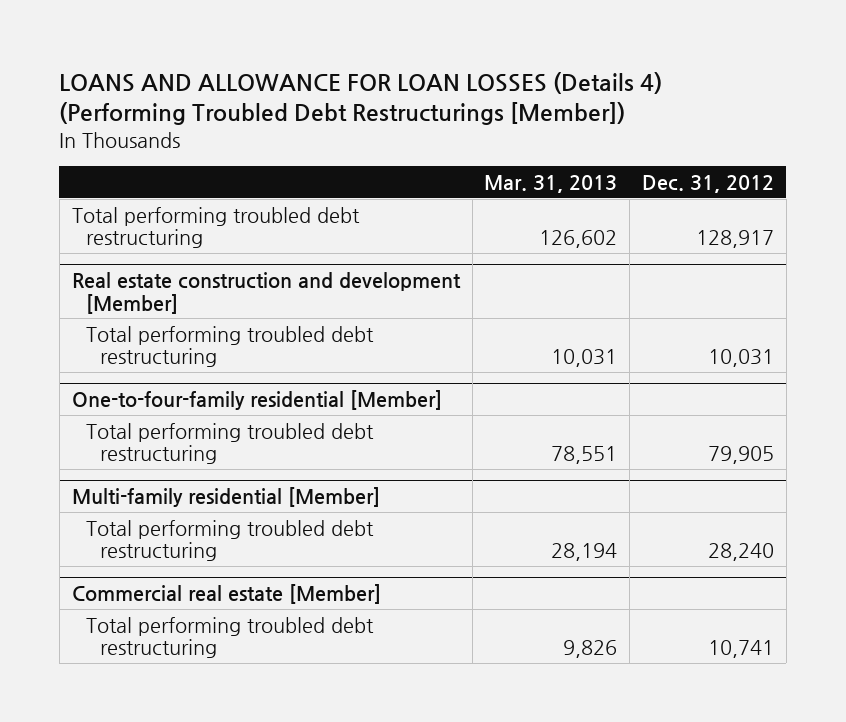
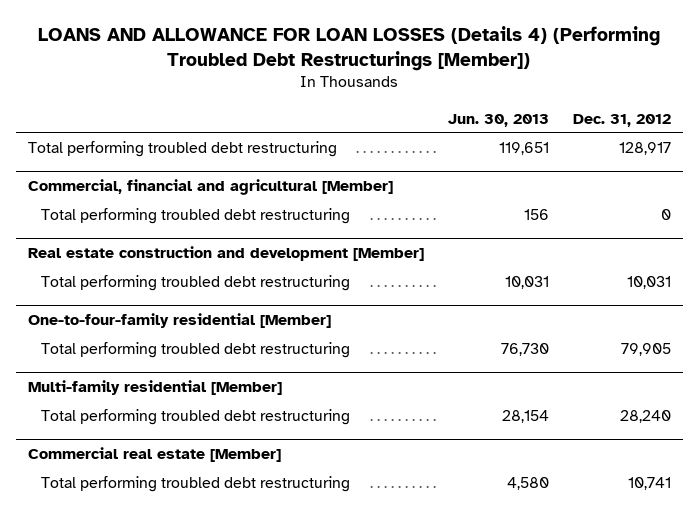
[484,174,618,193] Mar. 31, 2013 -> none
none -> [447,113,549,127] Jun. 30, 2013
none -> [27,179,393,196] Commercial, financial and agricultural [Member]
none -> [41,207,351,224] Total performing troubled debt restructuring

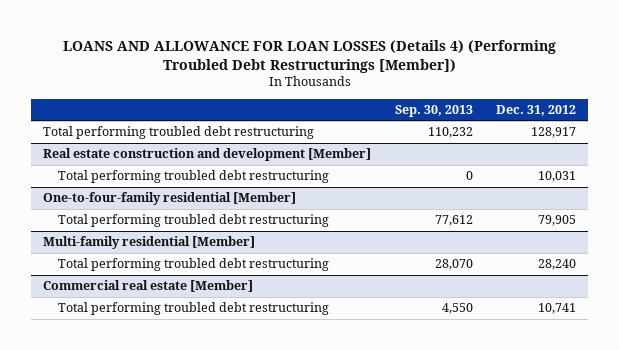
[447,113,549,127] Jun. 30, 2013 -> none
none -> [394,105,473,118] Sep. 30, 2013
[27,179,393,196] Commercial, financial and agricultural [Member] -> none
[41,207,351,224] Total performing troubled debt restructuring -> none

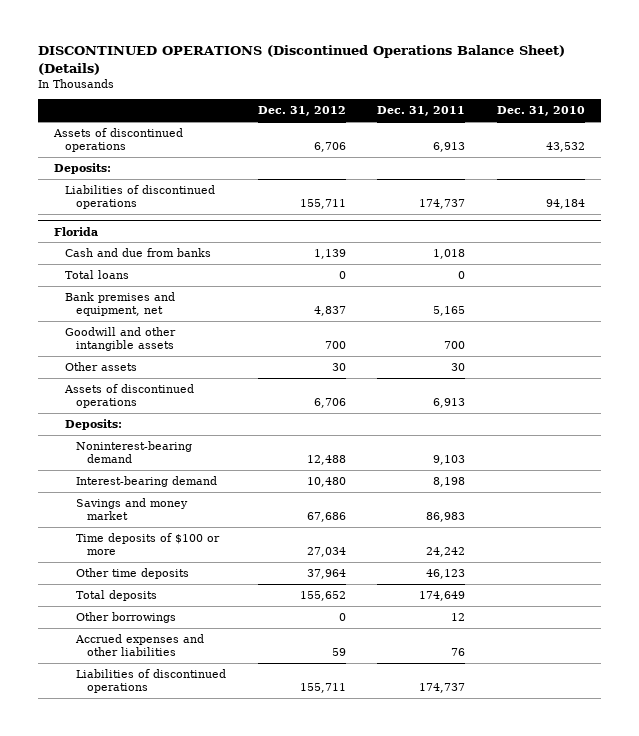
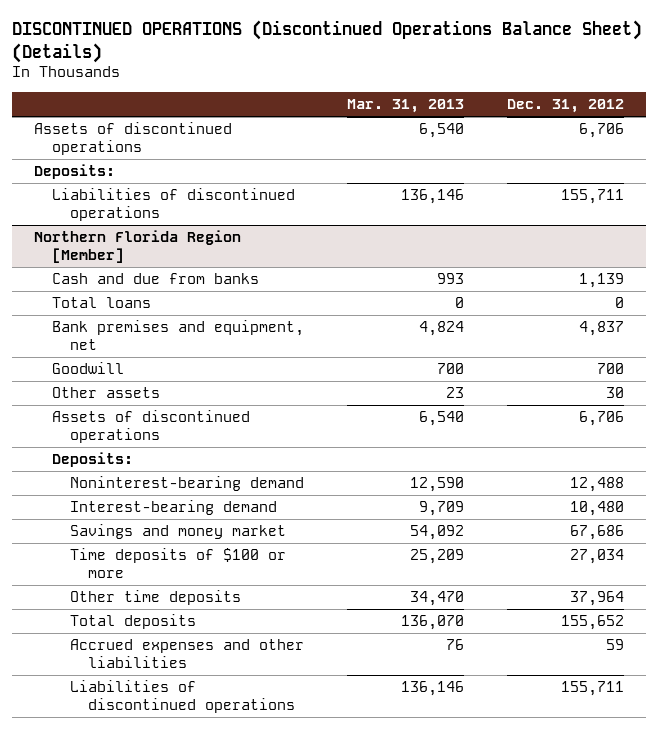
[377,106,466,117] Dec. 31, 2011 -> none
[496,106,585,117] Dec. 31, 2010 -> none
none -> [347,99,465,114] Mar. 31, 2013
[53,226,98,236] Florida -> none
none -> [34,230,242,263] Northern Florida Region [Member]
[64,327,176,352] Goodwill and other intangible assets -> [51,362,124,375] Goodwill
[76,612,177,624] Other borrowings -> none

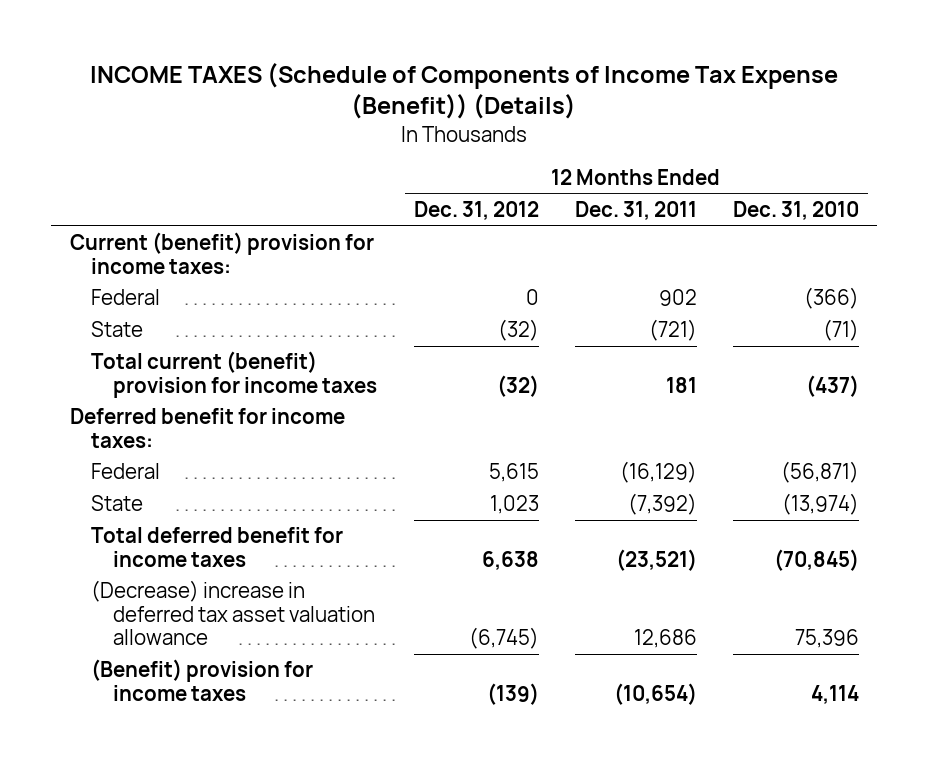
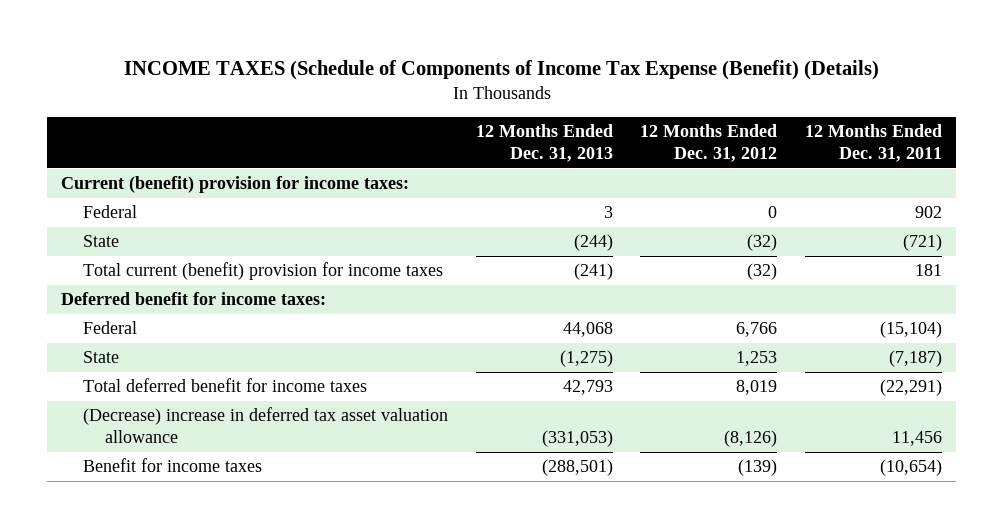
[90,62,839,120] INCOME TAXES (Schedule of Components of Income Tax Expense (Benefit)) (Details) -> [123,60,879,81] INCOME TAXES (Schedule of Components of Income Tax Expense (Benefit) (Details)
[733,201,860,221] Dec. 31, 2010 -> none
none -> [475,124,613,162] 12 Months Ended Dec. 31, 2013
[488,463,539,483] 5,615 -> [736,322,778,338] 6,766
[619,461,697,484] (16,129) -> [879,321,942,339] (15,104)
[489,495,539,515] 1,023 -> [736,351,778,367] 1,253
[627,493,697,516] (7,392) -> [888,350,942,368] (7,187)
[481,550,539,570] 6,638 -> [736,380,778,396] 8,019
[615,548,697,571] (23,521) -> [879,379,942,397] (22,291)
[468,627,539,650] (6,745) -> [724,429,778,447] (8,126)
[633,629,697,649] 12,686 -> [891,430,942,446] 11,456
[91,659,314,701] (Benefit) provision for income taxes -> [83,458,263,473] Benefit for income taxes

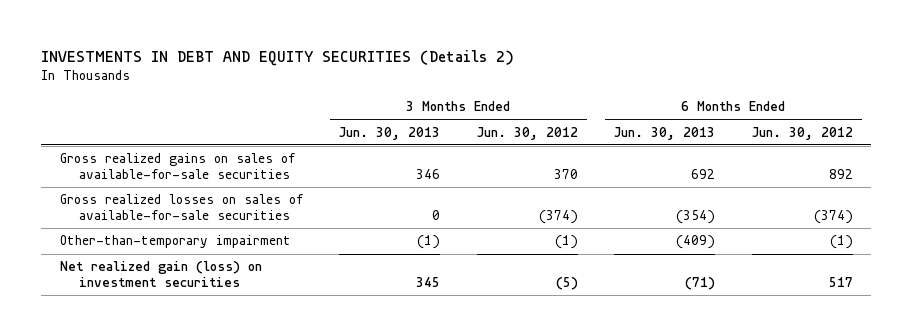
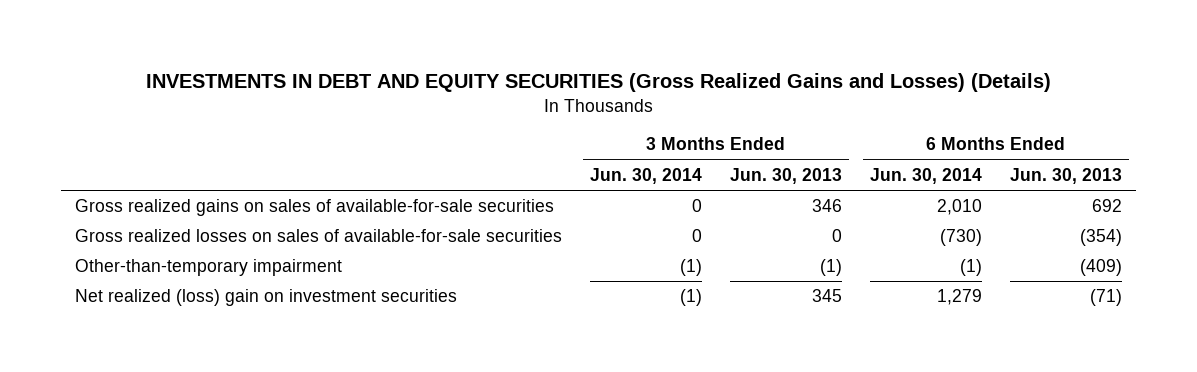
[41,49,515,66] INVESTMENTS IN DEBT AND EQUITY SECURITIES (Details 2) -> [145,73,1051,93] INVESTMENTS IN DEBT AND EQUITY SECURITIES (Gross Realized Gains and Losses) (Details)
[476,126,578,140] Jun. 30, 2012 -> none
[751,126,853,140] Jun. 30, 2012 -> none
none -> [590,167,703,184] Jun. 30, 2014
none -> [870,167,983,184] Jun. 30, 2014
[59,261,262,287] Net realized gain (loss) on investment securities -> [75,289,458,307] Net realized (loss) gain on investment securities

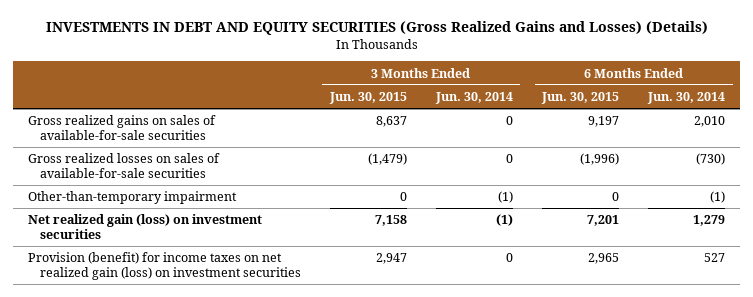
[730,167,843,184] Jun. 30, 2013 -> none
[1010,167,1123,184] Jun. 30, 2013 -> none
none -> [328,92,407,105] Jun. 30, 2015
none -> [541,92,620,105] Jun. 30, 2015
[75,289,458,307] Net realized (loss) gain on investment securities -> [27,214,262,239] Net realized gain (loss) on investment securities
none -> [27,252,301,280] Provision (benefit) for income taxes on net realized gain (loss) on investment securities

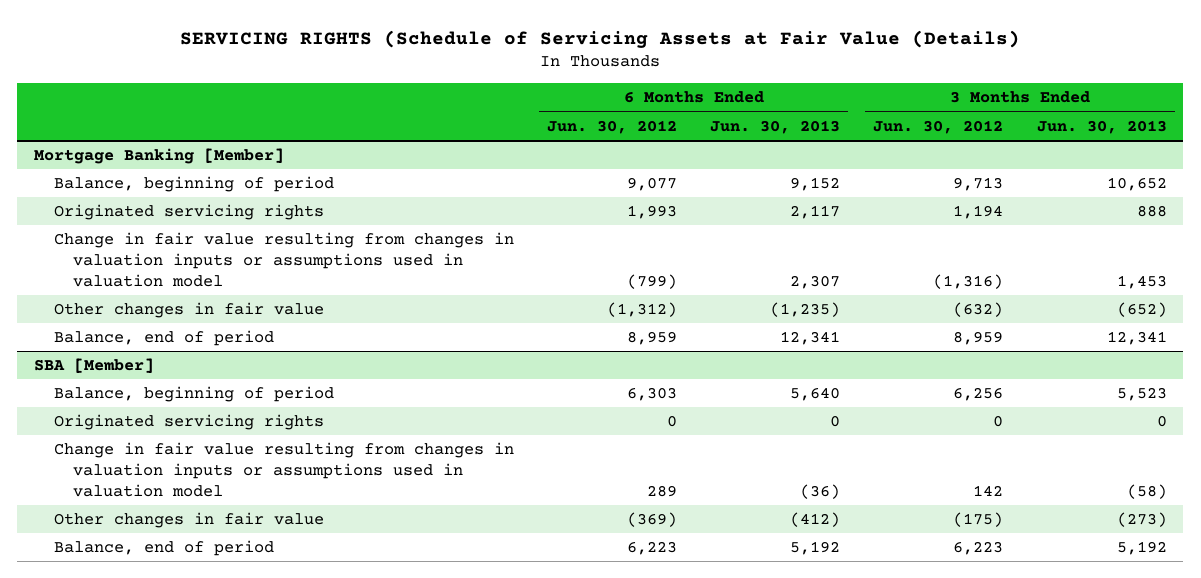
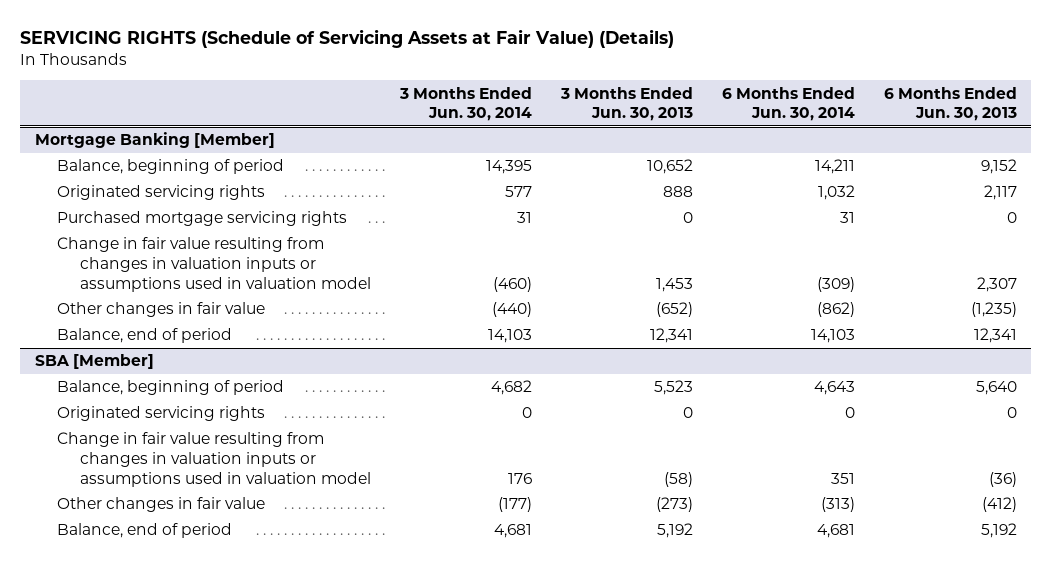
[180,29,1021,48] SERVICING RIGHTS (Schedule of Servicing Assets at Fair Value (Details) -> [20,29,675,49] SERVICING RIGHTS (Schedule of Servicing Assets at Fair Value) (Details)
[546,119,677,134] Jun. 30, 2012 -> none
[873,119,1004,134] Jun. 30, 2012 -> none
none -> [398,86,532,122] 3 Months Ended Jun. 30, 2014
none -> [721,86,855,122] 6 Months Ended Jun. 30, 2014
none -> [57,211,348,227] Purchased mortgage servicing rights

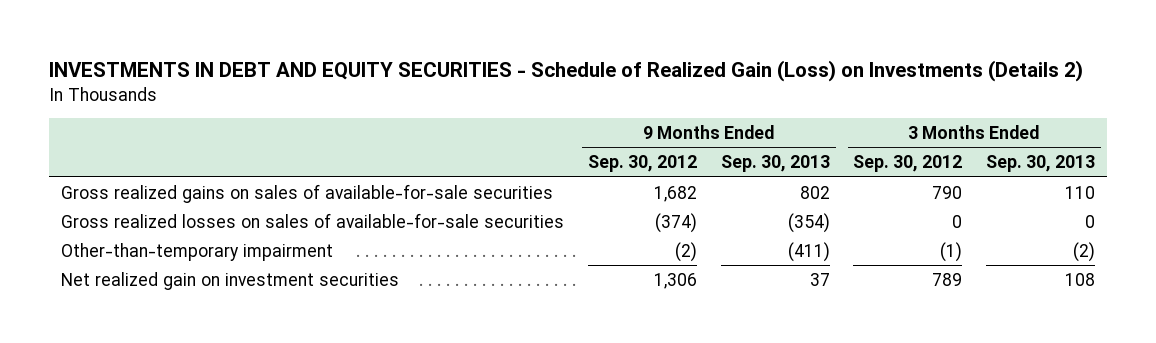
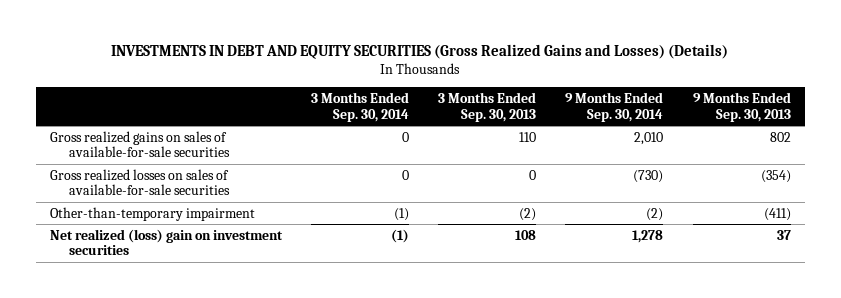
[49,59,1084,82] INVESTMENTS IN DEBT AND EQUITY SECURITIES - Schedule of Realized Gain (Loss) on Investments (Details 2) -> [111,44,729,60] INVESTMENTS IN DEBT AND EQUITY SECURITIES (Gross Realized Gains and Losses) (Details)
[588,155,698,173] Sep. 30, 2012 -> none
[853,155,963,173] Sep. 30, 2012 -> none
none -> [311,91,410,122] 3 Months Ended Sep. 30, 2014
none -> [565,91,664,122] 9 Months Ended Sep. 30, 2014
[61,271,400,290] Net realized gain on investment securities -> [50,228,284,256] Net realized (loss) gain on investment securities

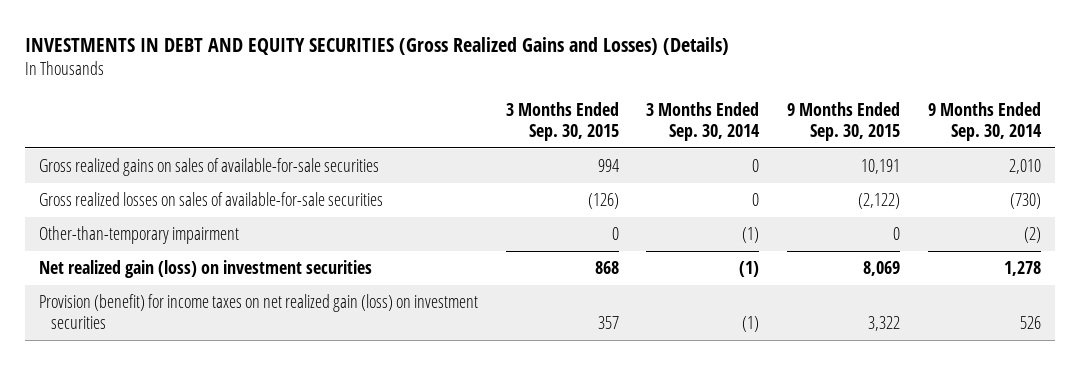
[438,91,537,122] 3 Months Ended Sep. 30, 2013 -> none
[692,91,791,122] 9 Months Ended Sep. 30, 2013 -> none
none -> [505,102,619,141] 3 Months Ended Sep. 30, 2015
none -> [787,102,901,141] 9 Months Ended Sep. 30, 2015
[50,228,284,256] Net realized (loss) gain on investment securities -> [38,260,372,279] Net realized gain (loss) on investment securities
none -> [38,294,478,329] Provision (benefit) for income taxes on net realized gain (loss) on investment securities

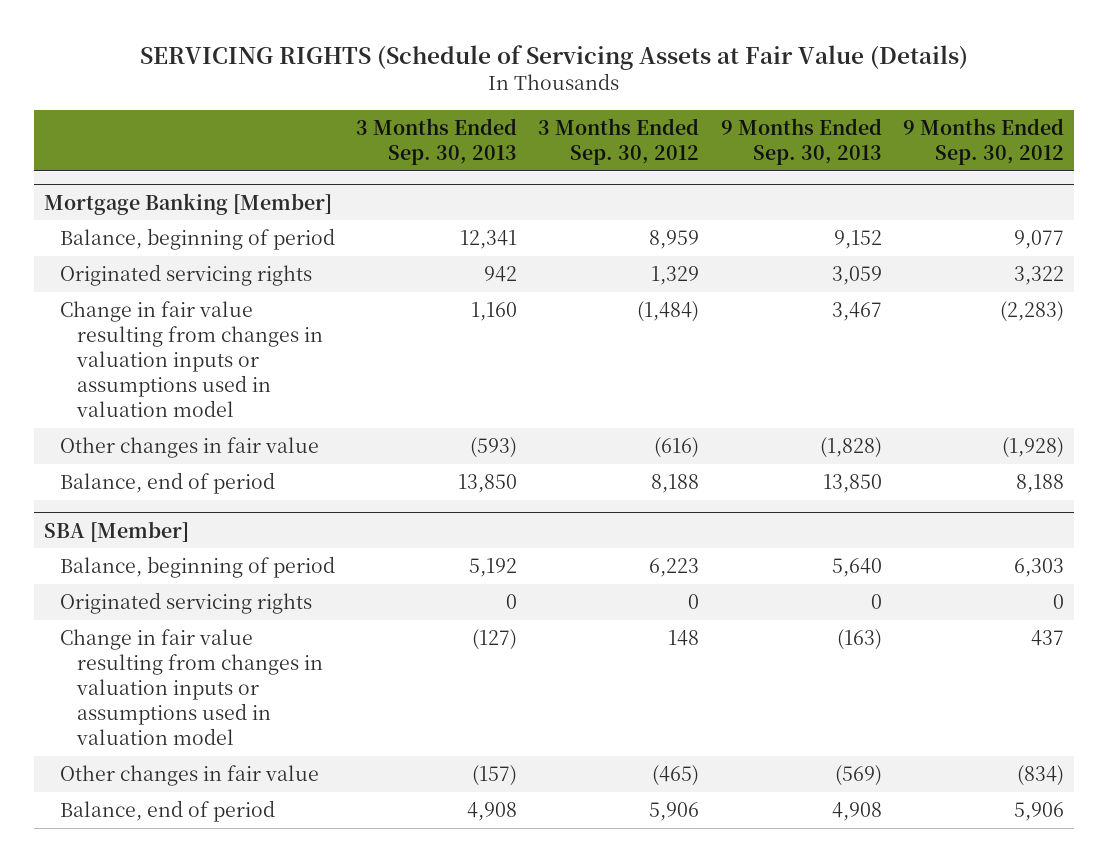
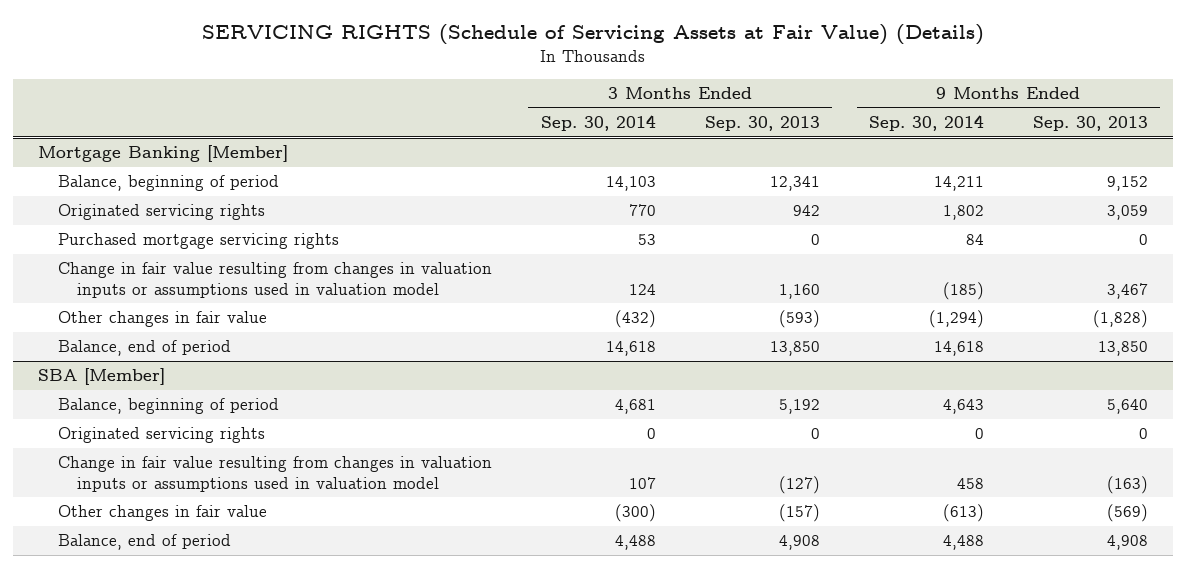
[139,44,968,70] SERVICING RIGHTS (Schedule of Servicing Assets at Fair Value (Details) -> [202,24,985,46] SERVICING RIGHTS (Schedule of Servicing Assets at Fair Value) (Details)
[538,117,700,165] 3 Months Ended Sep. 30, 2012 -> none
[902,117,1064,165] 9 Months Ended Sep. 30, 2012 -> none
none -> [540,115,656,132] Sep. 30, 2014
none -> [868,115,984,132] Sep. 30, 2014
none -> [57,233,339,250] Purchased mortgage servicing rights

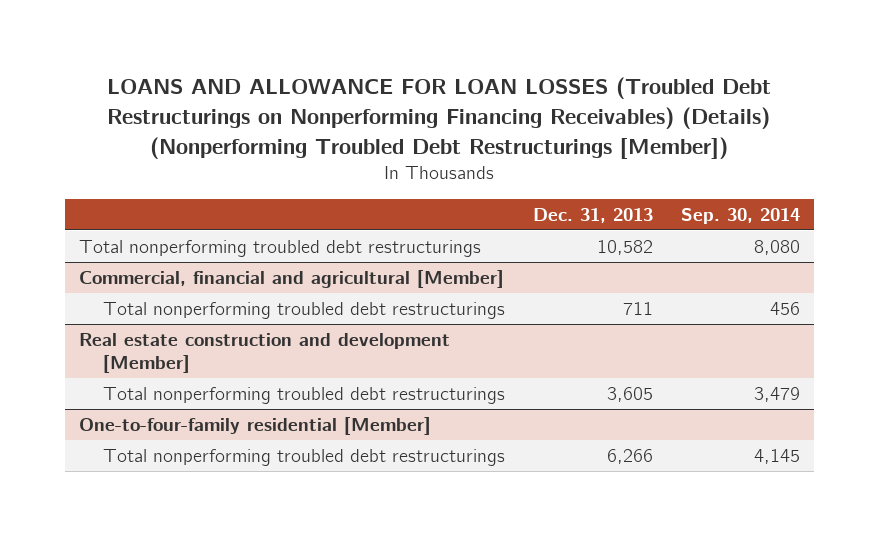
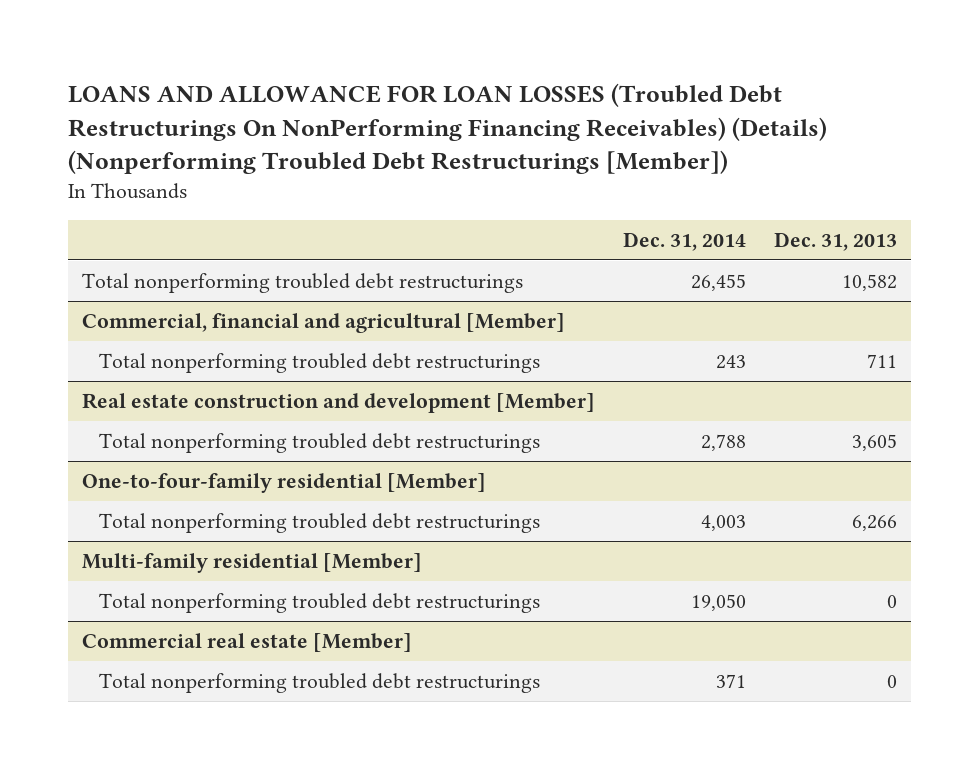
[107,77,772,159] LOANS AND ALLOWANCE FOR LOAN LOSSES (Troubled Debt Restructurings on Nonperforming Financing Receivables) (Details) (Nonperforming Troubled Debt Restructurings [Member]) -> [68,82,828,175] LOANS AND ALLOWANCE FOR LOAN LOSSES (Troubled Debt Restructurings On NonPerforming Financing Receivables) (Details) (Nonperforming Troubled Debt Restructurings [Member])
[680,207,800,224] Sep. 30, 2014 -> none
none -> [623,232,747,252] Dec. 31, 2014
none -> [82,552,423,573] Multi-family residential [Member]
none -> [98,592,540,613] Total nonperforming troubled debt restructurings
none -> [82,632,413,652] Commercial real estate [Member]
none -> [98,672,540,693] Total nonperforming troubled debt restructurings

